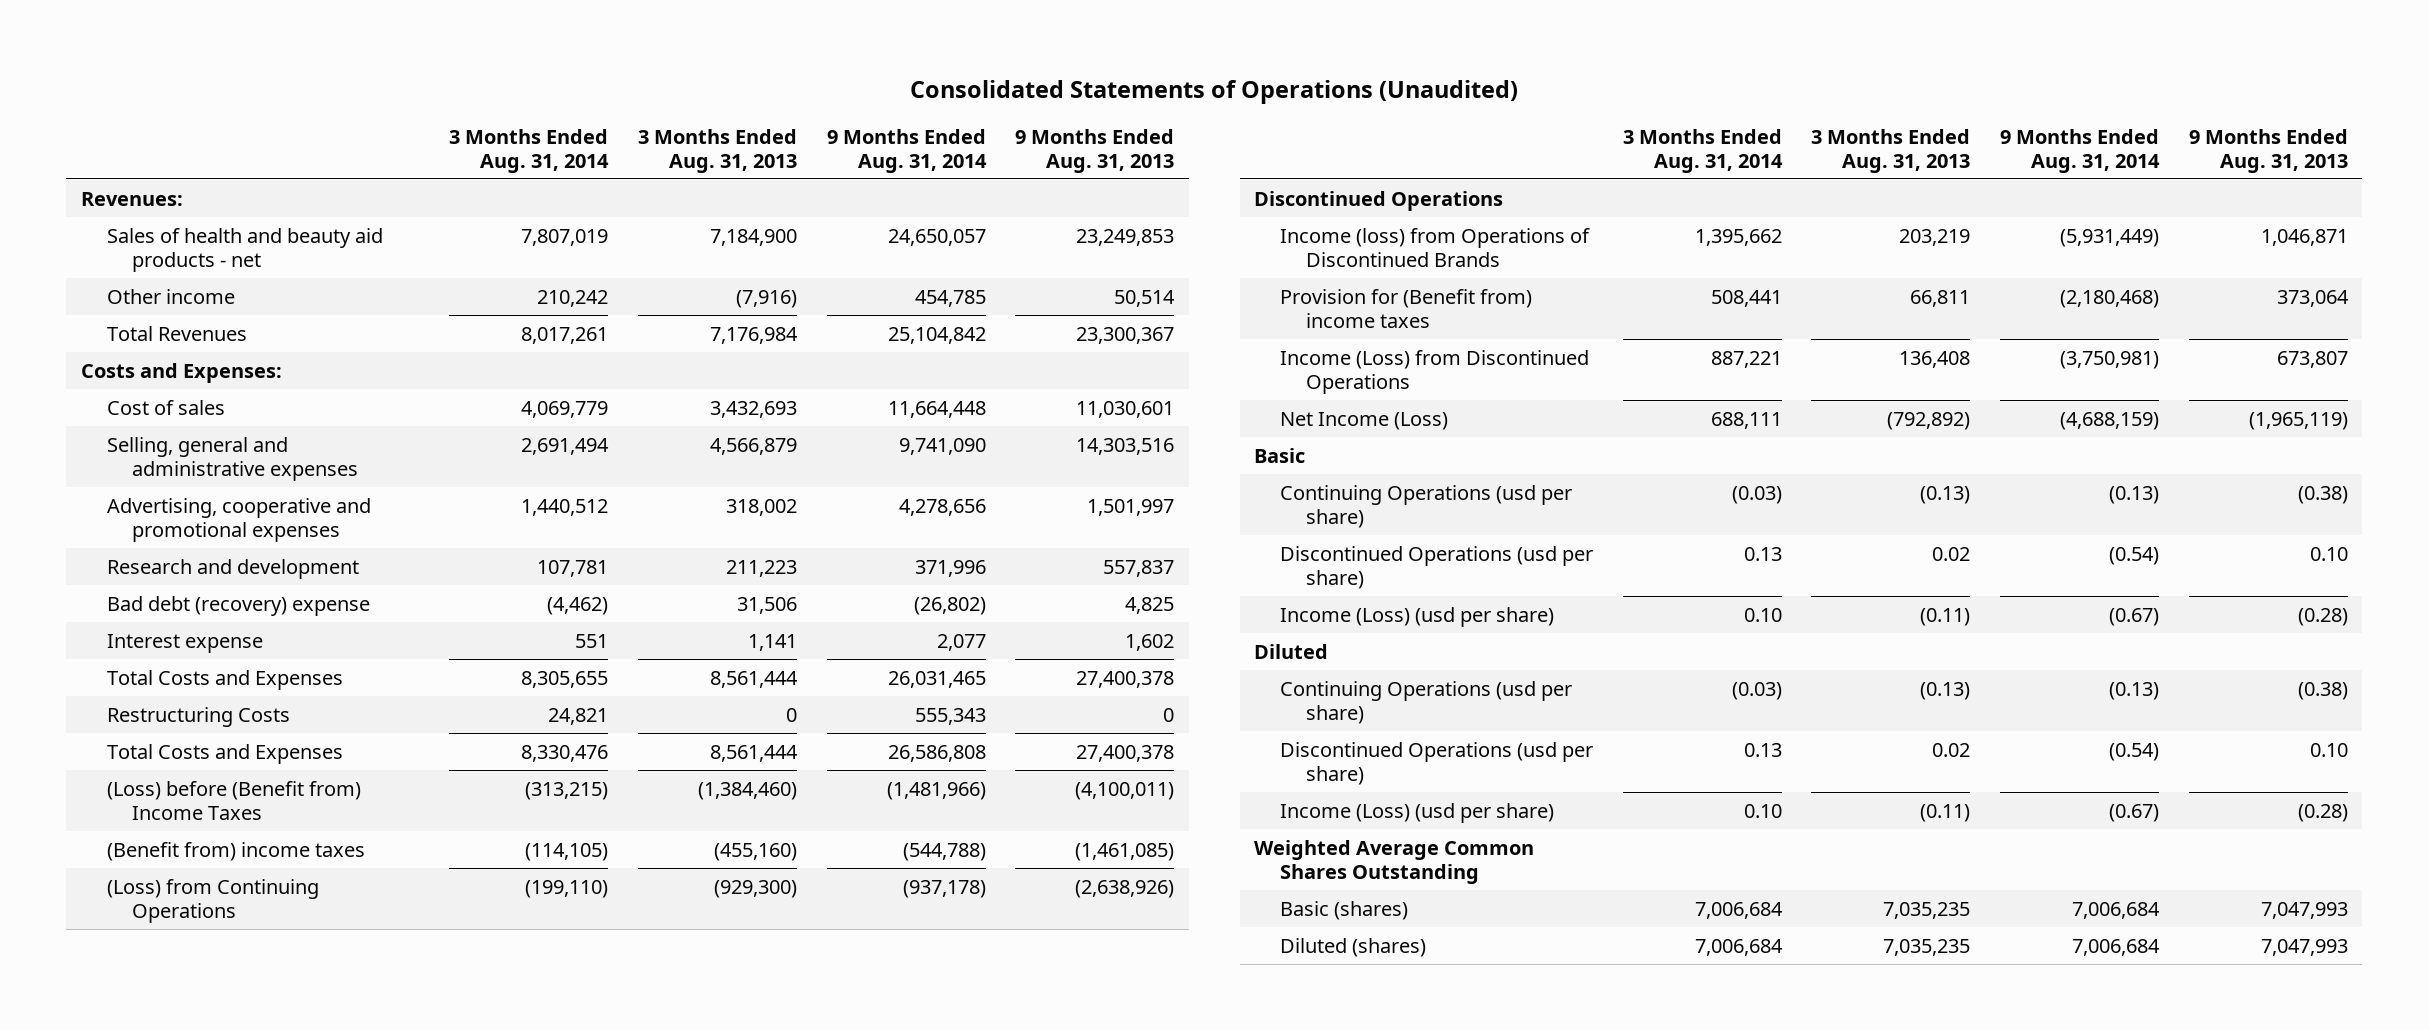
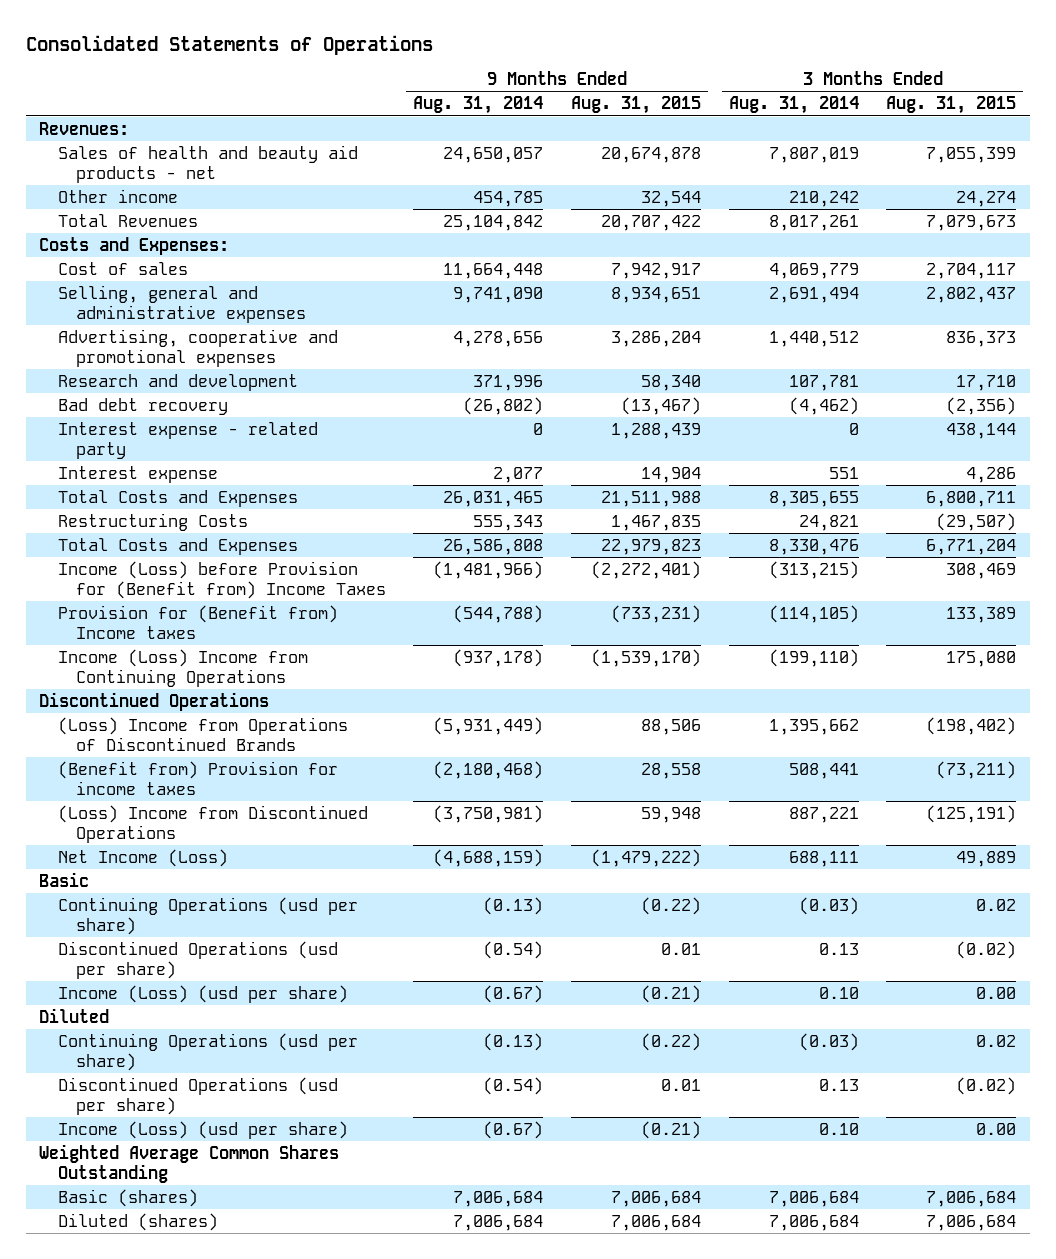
[910,79,1519,104] Consolidated Statements of Operations (Unaudited) -> [25,35,433,56] Consolidated Statements of Operations
[637,128,797,173] 3 Months Ended Aug. 31, 2013 -> none
[1015,128,1175,173] 9 Months Ended Aug. 31, 2013 -> none
none -> [571,96,702,115] Aug. 31, 2015
none -> [886,96,1017,115] Aug. 31, 2015
[106,595,370,616] Bad debt (recovery) expense -> [57,397,228,415] Bad debt recovery
none -> [57,421,318,459] Interest expense - related party
[106,780,361,820] (Loss) before (Benefit from) Income Taxes -> [57,560,386,599] Income (Loss) before Provision for (Benefit from) Income Taxes
[106,841,365,861] (Benefit from) income taxes -> [57,604,338,639] Provision for (Benefit from) Income taxes
[106,878,319,923] (Loss) from Continuing Operations -> [57,648,308,687] Income (Loss) Income from Continuing Operations
[1280,227,1591,267] Income (loss) from Operations of Discontinued Brands -> [57,716,348,751] (Loss) Income from Operations of Discontinued Brands
[1280,288,1533,328] Provision for (Benefit from) income taxes -> [57,760,338,795] (Benefit from) Provision for income taxes
[1280,349,1590,394] Income (Loss) from Discontinued Operations -> [57,804,368,843] (Loss) Income from Discontinued Operations

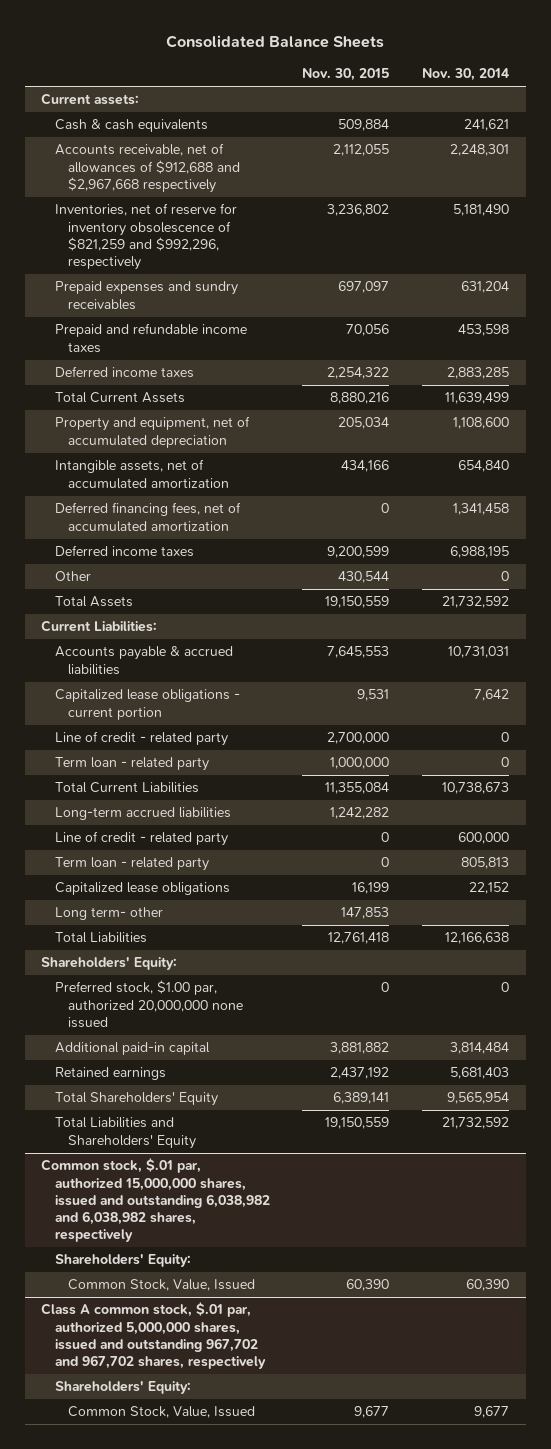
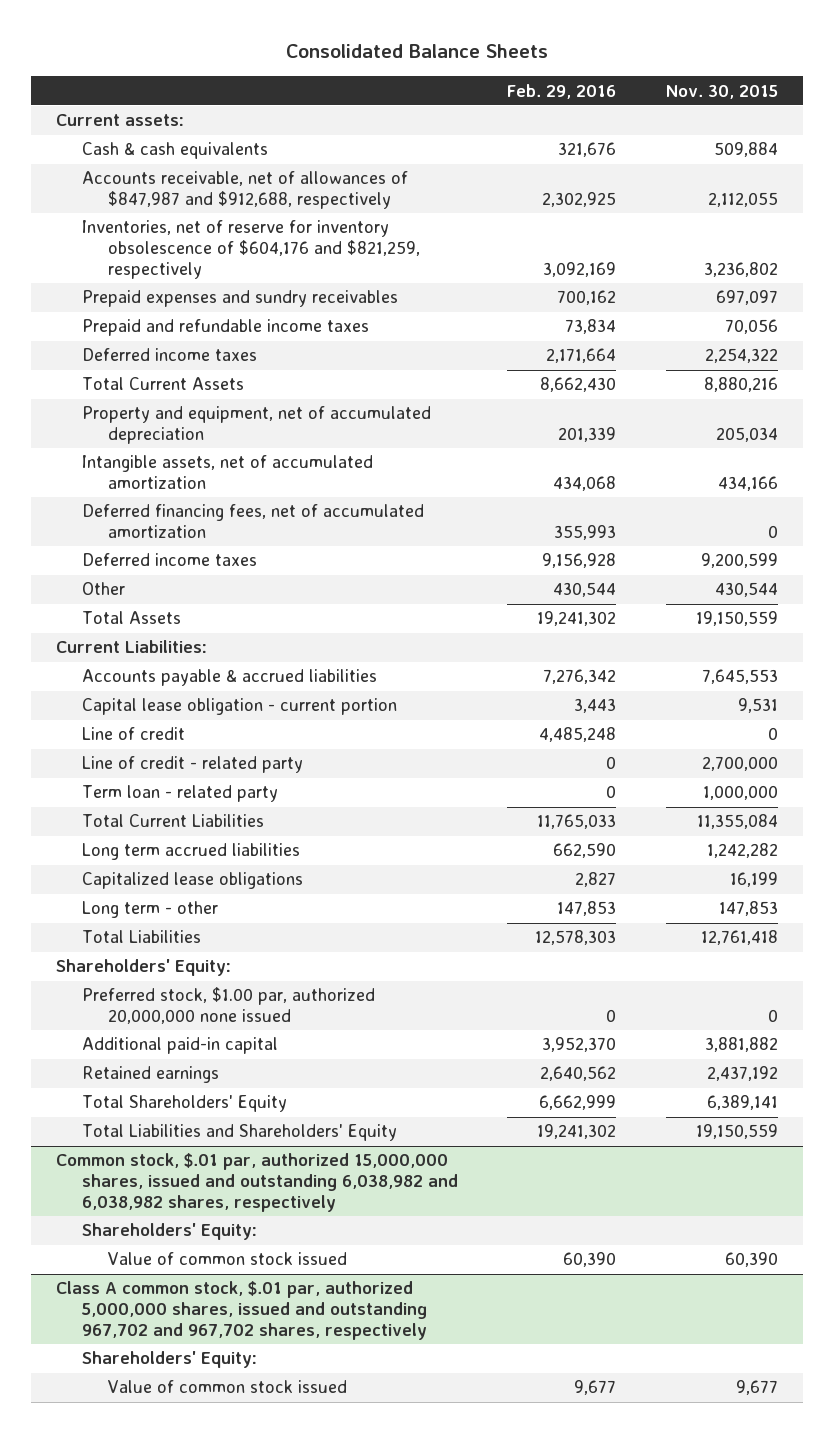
[422,68,510,82] Nov. 30, 2014 -> none
none -> [507,83,617,99] Feb. 29, 2016
[54,143,240,193] Accounts receivable, net of allowances of $912,688 and $2,967,668 respectively -> [81,171,408,210] Accounts receivable, net of allowances of $847,987 and $912,688, respectively
[54,203,237,270] Inventories, net of reserve for inventory obsolescence of $821,259 and $992,296, respectively -> [81,220,420,279] Inventories, net of reserve for inventory obsolescence of $604,176 and $821,259, respectively
[54,689,240,720] Capitalized lease obligations - current portion -> [81,698,397,716] Capital lease obligation - current portion
none -> [81,727,185,741] Line of credit
[54,831,228,847] Line of credit - related party -> none
[54,857,209,872] Term loan - related party -> none
[54,807,231,821] Long-term accrued liabilities -> [81,843,300,861] Long term accrued liabilities
[54,907,163,921] Long term- other -> [81,901,218,919] Long term - other
[67,1279,255,1292] Common Stock, Value, Issued -> [107,1252,347,1266] Value of common stock issued
[67,1406,255,1419] Common Stock, Value, Issued -> [107,1380,347,1394] Value of common stock issued

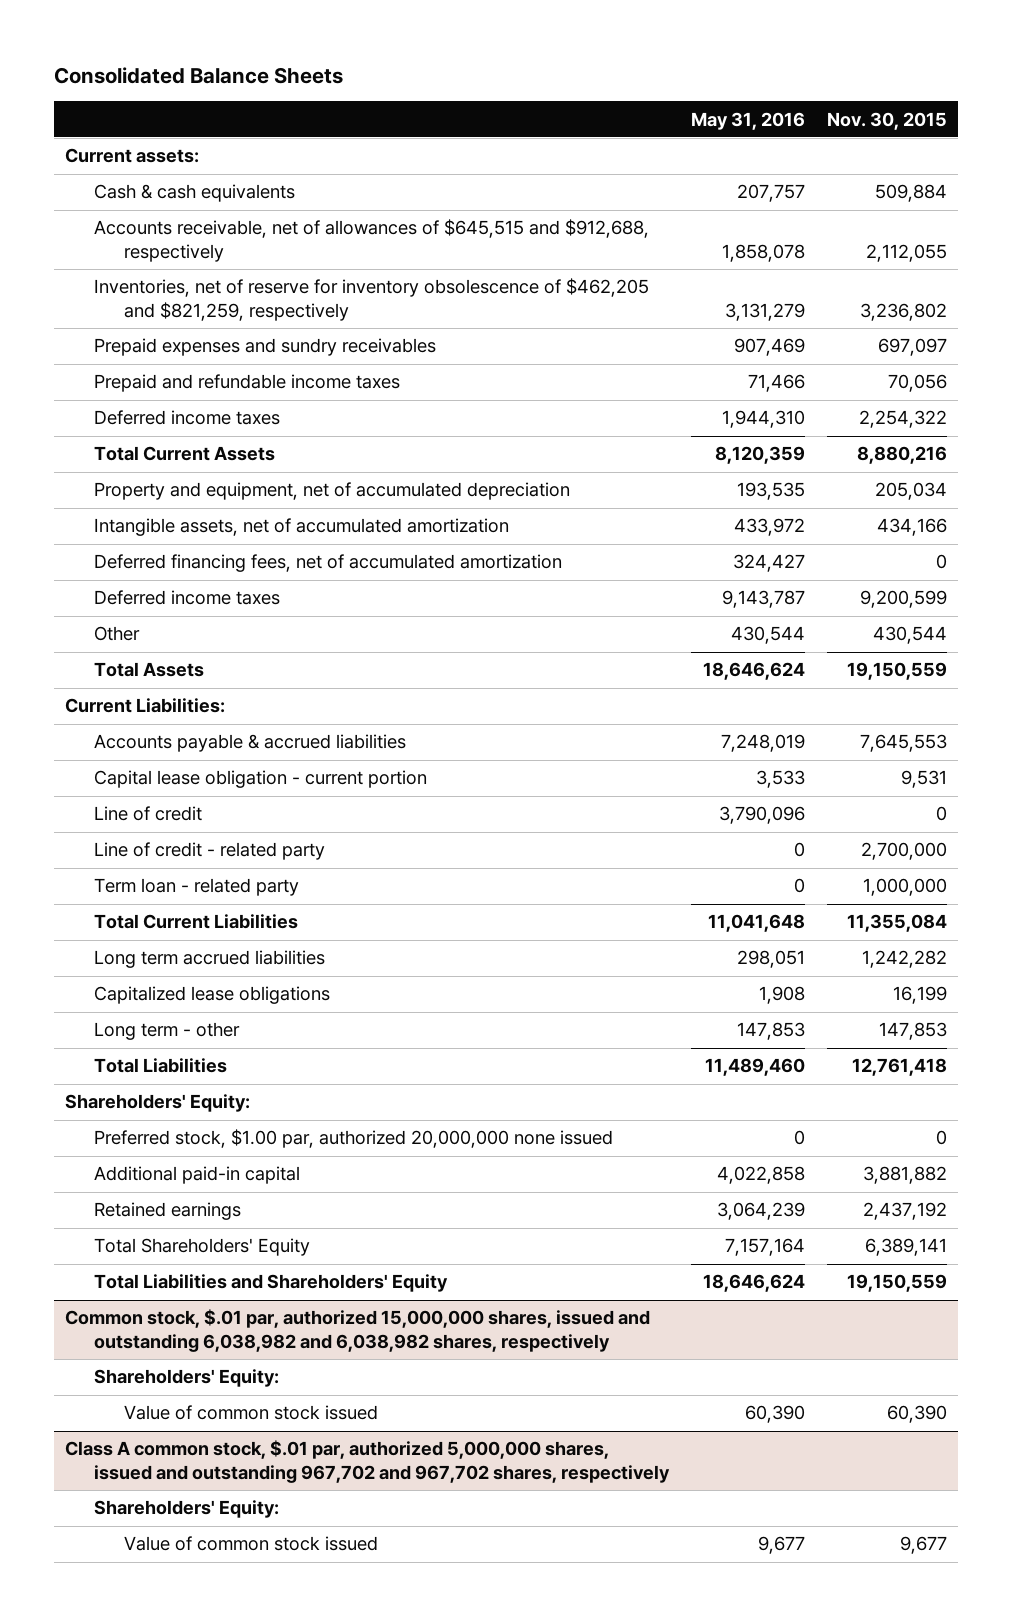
[507,83,617,99] Feb. 29, 2016 -> none
none -> [691,111,806,130] May 31, 2016
[81,171,408,210] Accounts receivable, net of allowances of $847,987 and $912,688, respectively -> [94,219,650,262] Accounts receivable, net of allowances of $645,515 and $912,688, respectively
[81,220,420,279] Inventories, net of reserve for inventory obsolescence of $604,176 and $821,259, respectively -> [94,278,650,321] Inventories, net of reserve for inventory obsolescence of $462,205 and $821,259, respectively

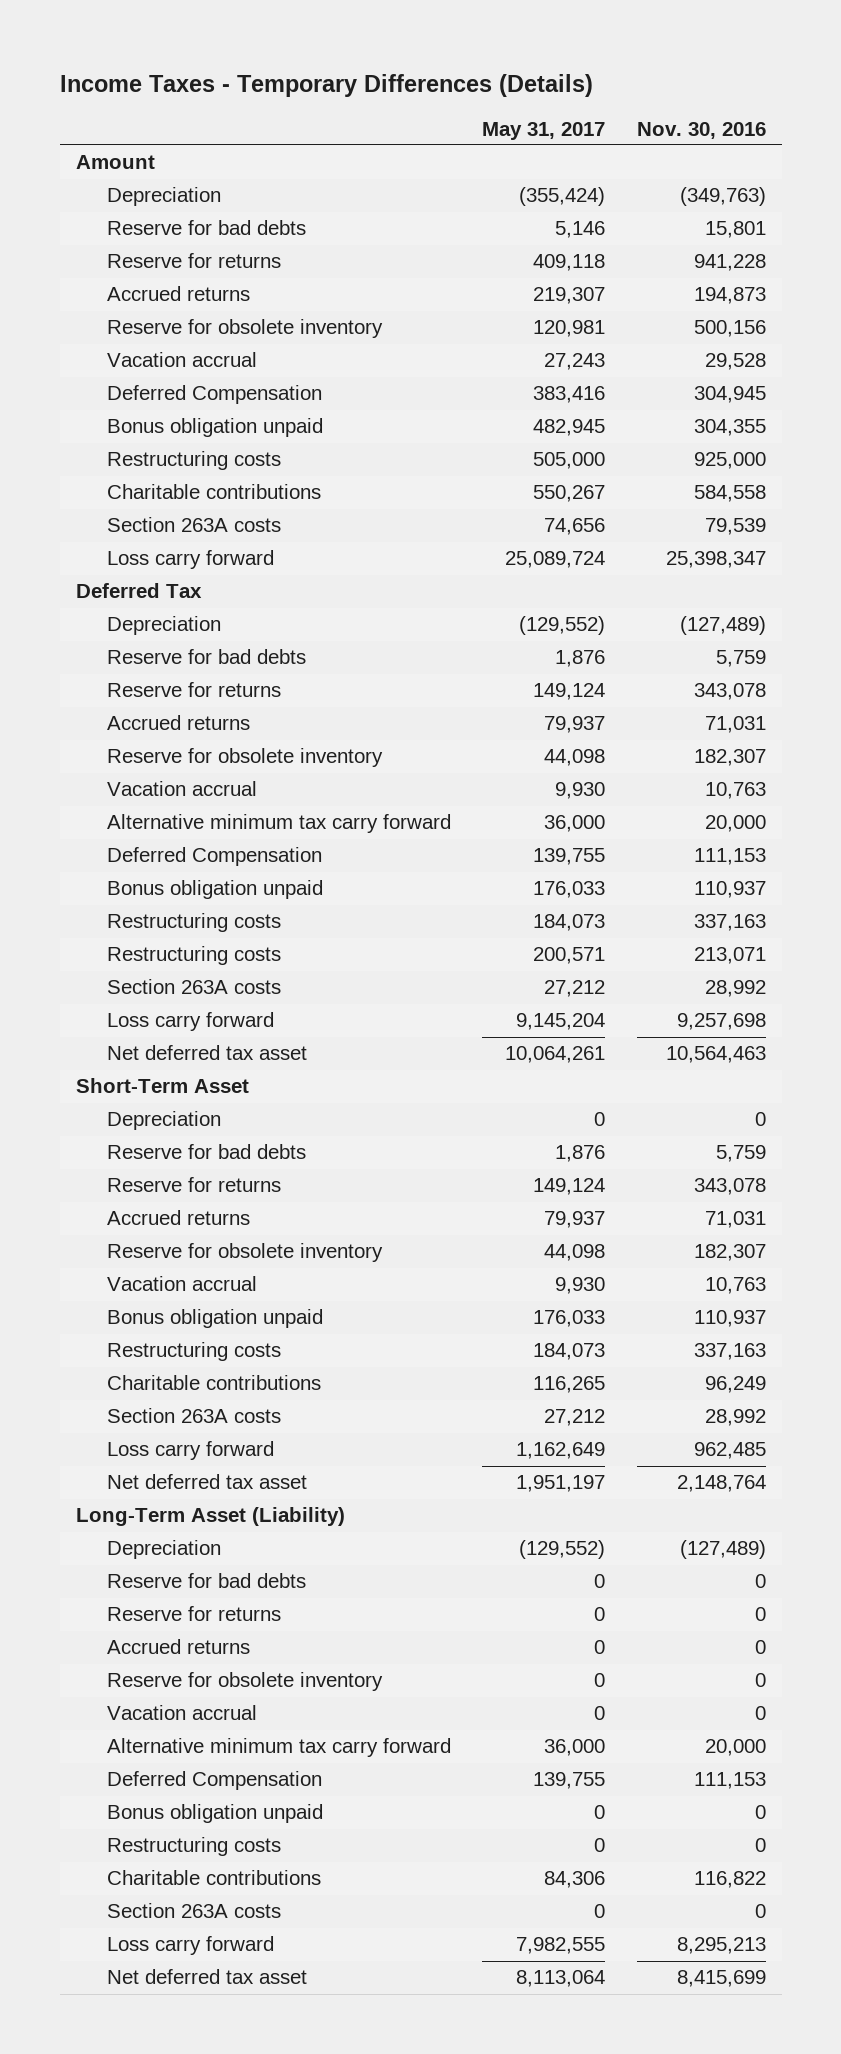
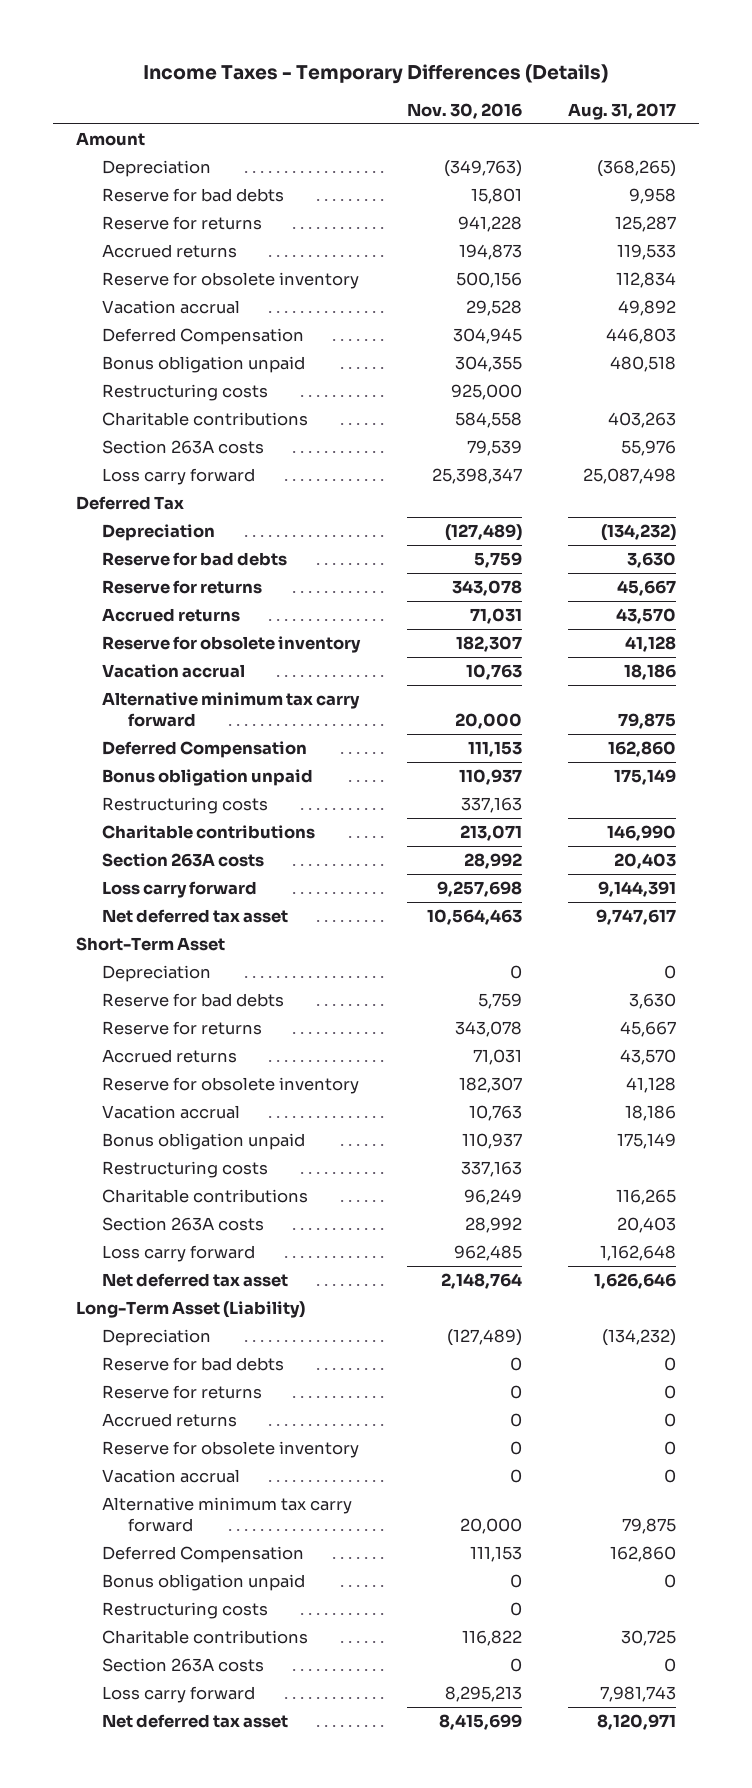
[482,121,606,140] May 31, 2017 -> none
none -> [567,102,676,120] Aug. 31, 2017
[106,946,281,966] Restructuring costs -> [102,825,316,840] Charitable contributions

